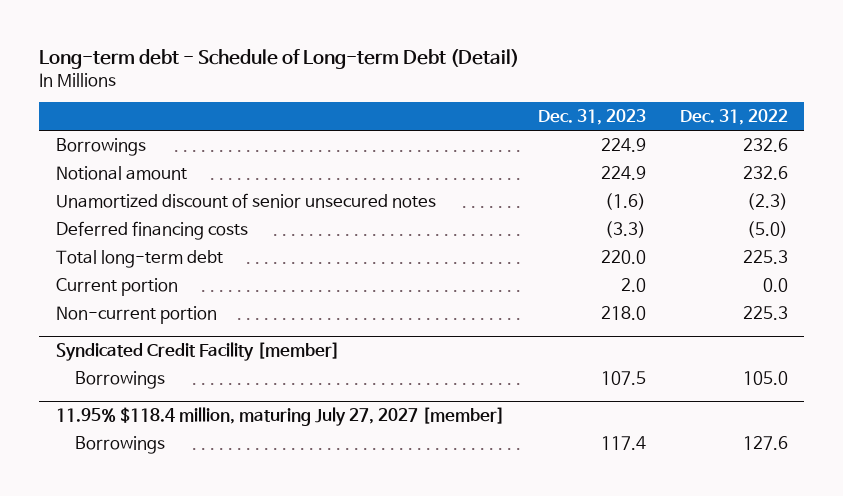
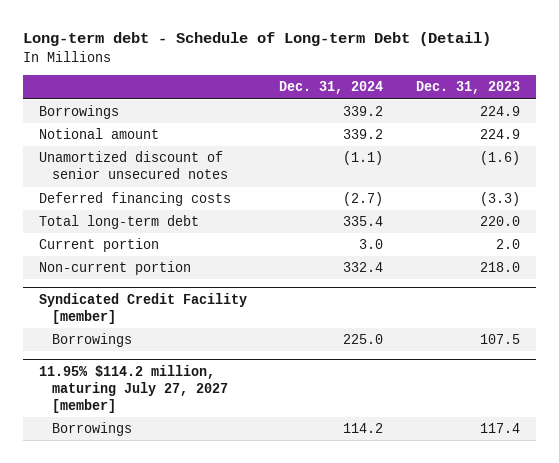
[679,109,788,126] Dec. 31, 2022 -> none
none -> [279,81,384,95] Dec. 31, 2024
[55,407,505,427] 11.95% $118.4 million, maturing July 27, 2027 [member] -> [38,364,228,413] 11.95% $114.2 million, maturing July 27, 2027 [member]

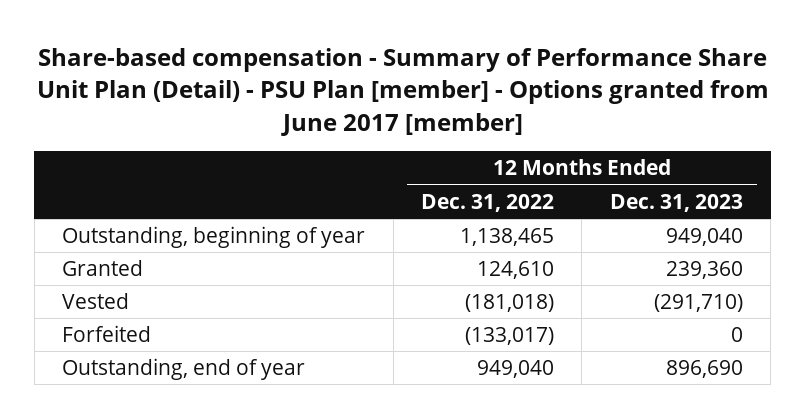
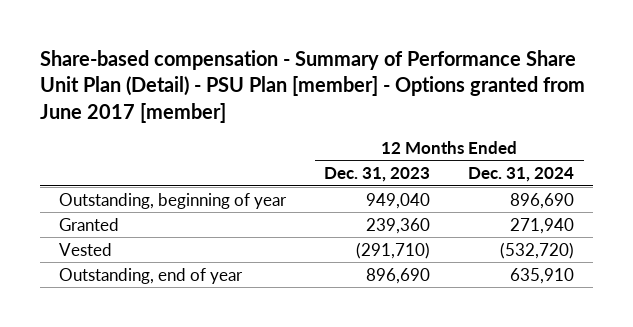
[421,193,555,212] Dec. 31, 2022 -> none
none -> [468,167,575,183] Dec. 31, 2024
[62,325,152,343] Forfeited -> none

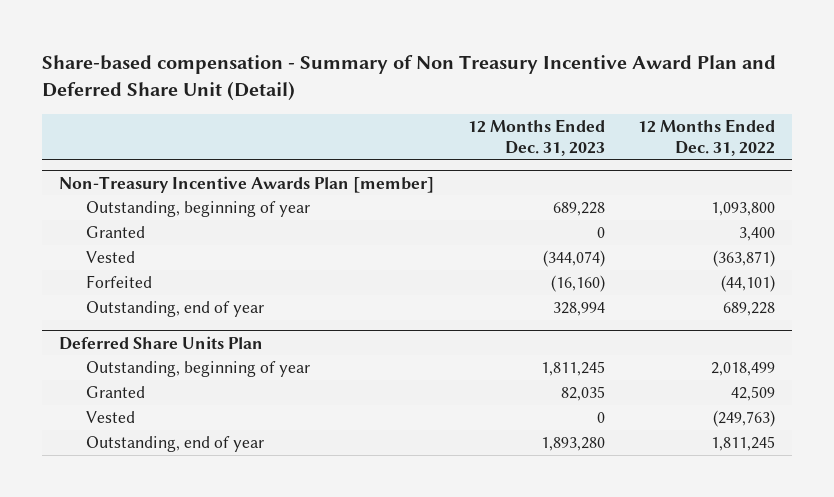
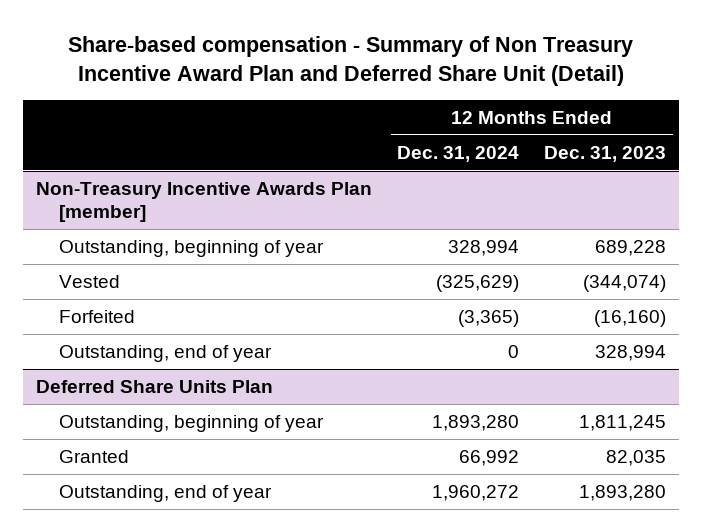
[638,118,776,156] 12 Months Ended Dec. 31, 2022 -> none
none -> [396,145,519,162] Dec. 31, 2024
[85,226,145,239] Granted -> none
[85,411,135,424] Vested -> none

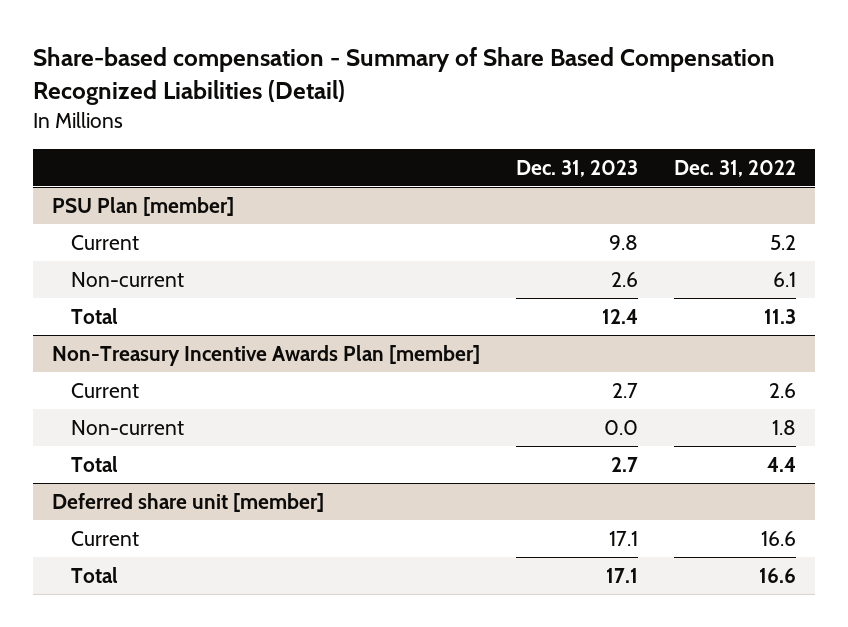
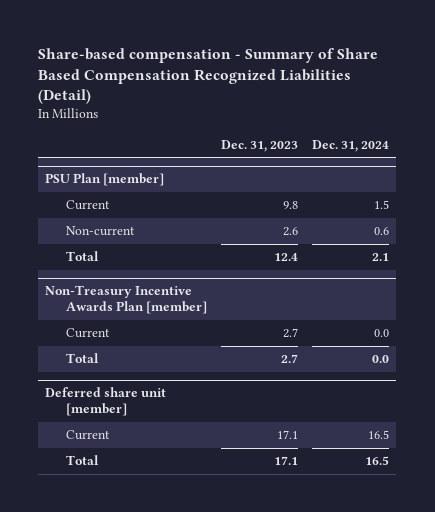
[674,159,797,177] Dec. 31, 2022 -> none
none -> [312,139,390,152] Dec. 31, 2024
[71,419,185,435] Non-current -> none

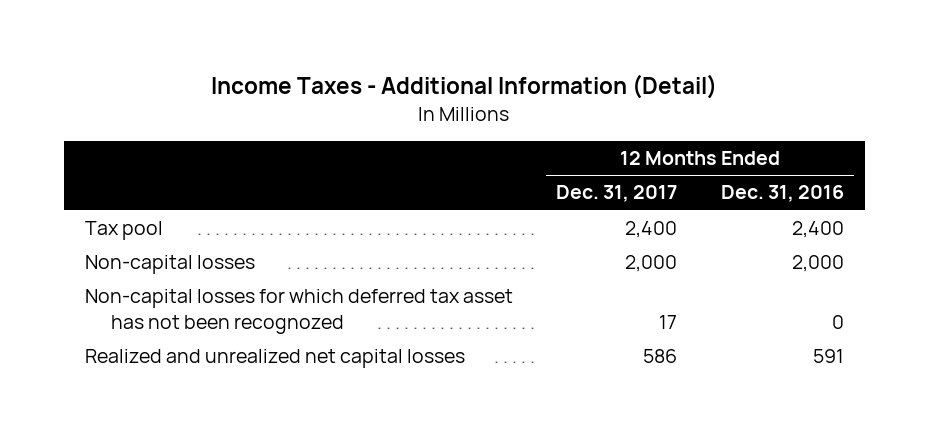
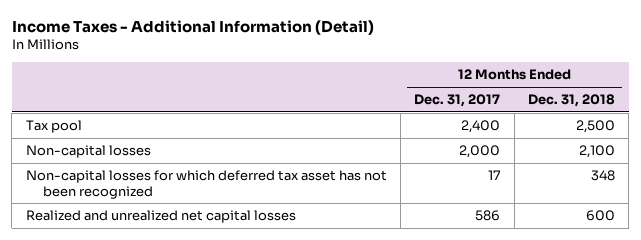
[720,185,844,203] Dec. 31, 2016 -> none
none -> [527,94,615,108] Dec. 31, 2018
[85,289,514,334] Non-capital losses for which deferred tax asset has not been recognozed -> [25,170,387,199] Non-capital losses for which deferred tax asset has not been recognized

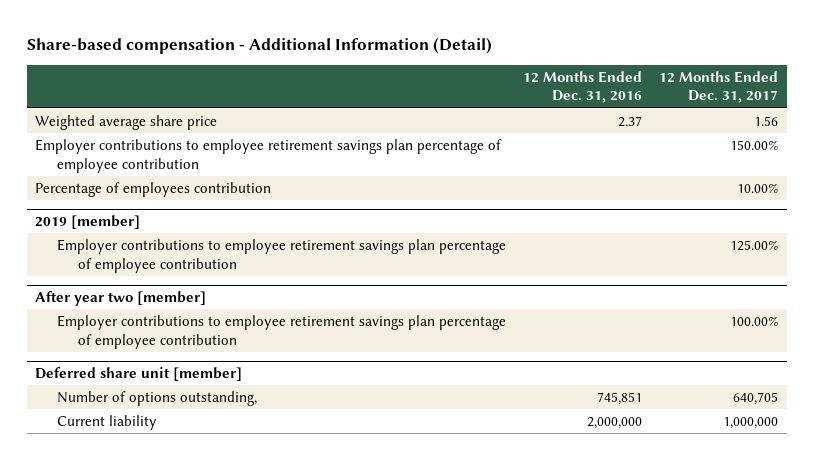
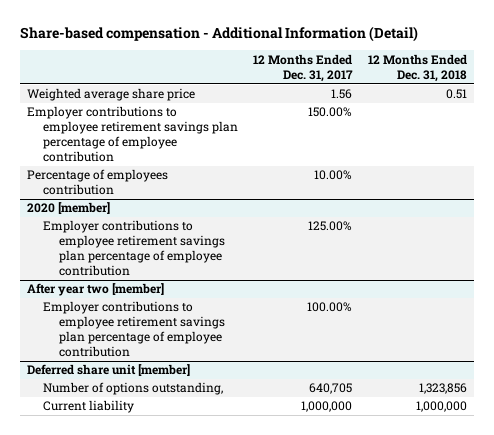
[523,70,643,104] 12 Months Ended Dec. 31, 2016 -> none
none -> [367,53,467,82] 12 Months Ended Dec. 31, 2018
[35,215,141,230] 2019 [member] -> [27,202,111,215] 2020 [member]

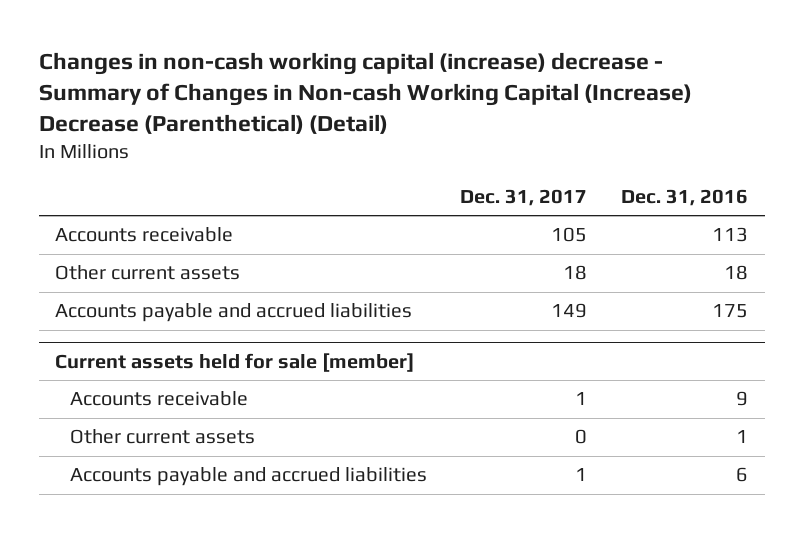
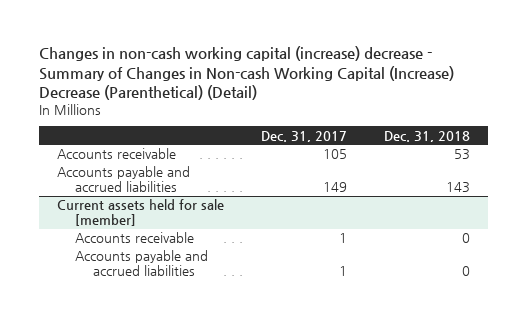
[620,188,748,206] Dec. 31, 2016 -> none
none -> [383,130,470,142] Dec. 31, 2018
[55,265,241,281] Other current assets -> none
[69,429,255,445] Other current assets -> none

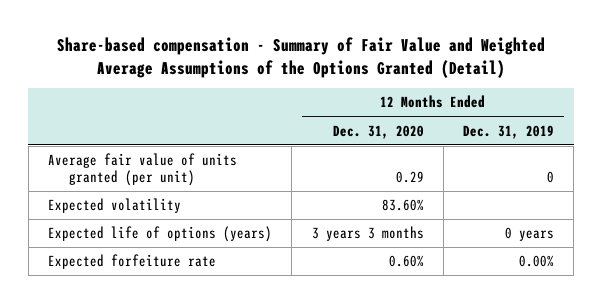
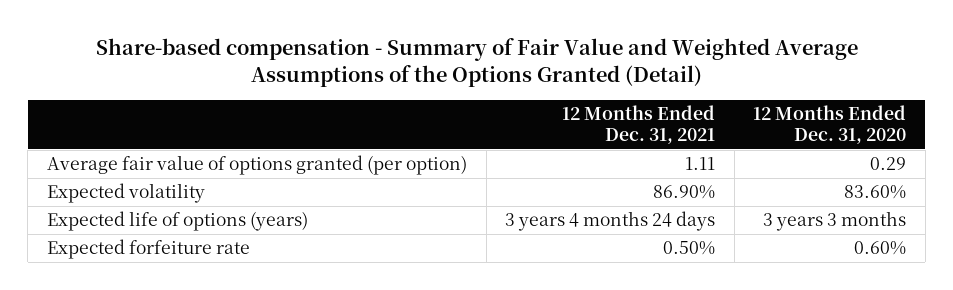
[463,124,555,139] Dec. 31, 2019 -> none
none -> [562,104,716,145] 12 Months Ended Dec. 31, 2021
[47,153,237,187] Average fair value of units granted (per unit) -> [46,155,467,176] Average fair value of options granted (per option)

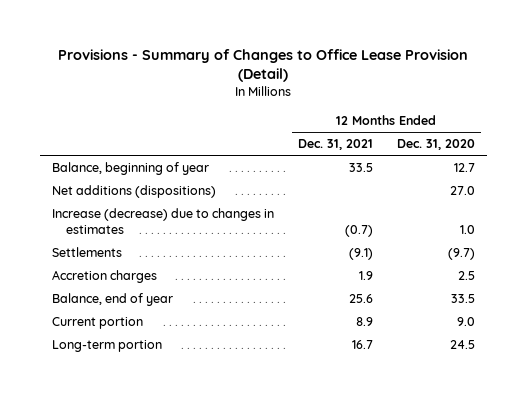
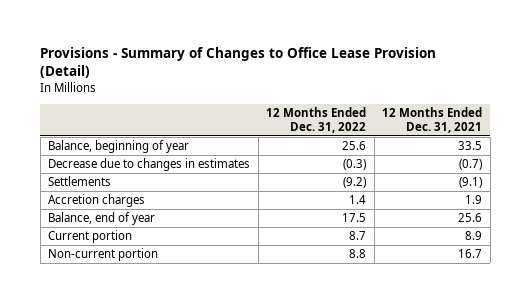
[396,139,475,151] Dec. 31, 2020 -> none
none -> [266,106,367,133] 12 Months Ended Dec. 31, 2022
[52,185,217,199] Net additions (dispositions) -> none
[52,208,275,235] Increase (decrease) due to changes in estimates -> [48,158,251,172] Decrease due to changes in estimates
[52,340,163,353] Long-term portion -> [48,248,159,262] Non-current portion

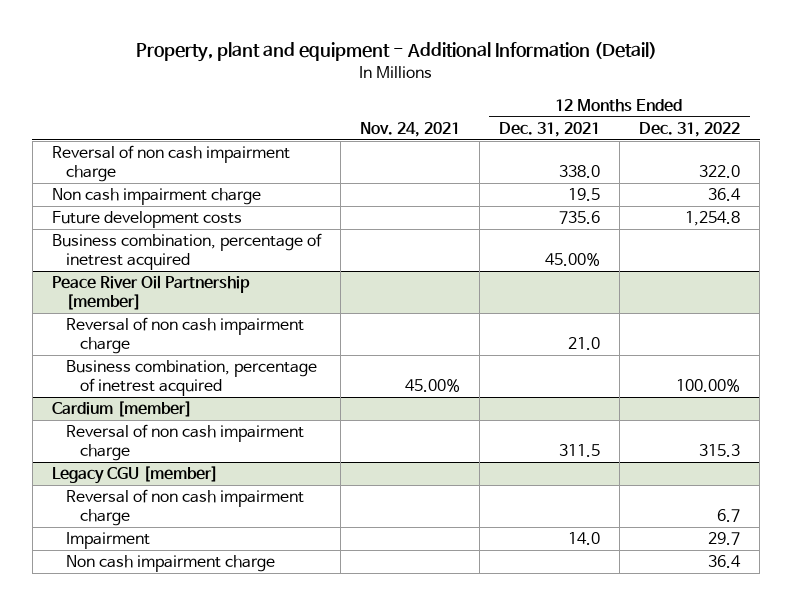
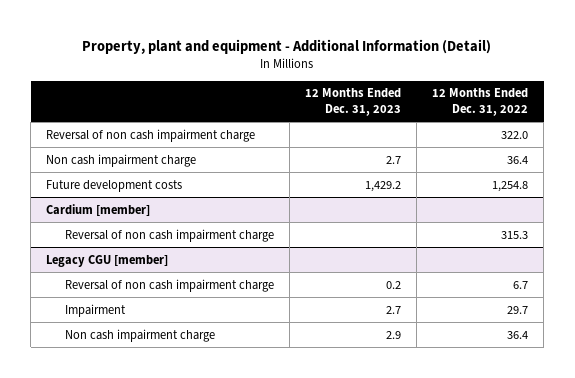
[359,121,460,137] Nov. 24, 2021 -> none
[498,121,600,137] Dec. 31, 2021 -> none
none -> [305,88,402,116] 12 Months Ended Dec. 31, 2023
[51,233,322,271] Business combination, percentage of inetrest acquired -> none
[51,275,250,311] Peace River Oil Partnership [member] -> none
[65,317,304,355] Reversal of non cash impairment charge -> none
[65,360,317,397] Business combination, percentage of inetrest acquired -> none

